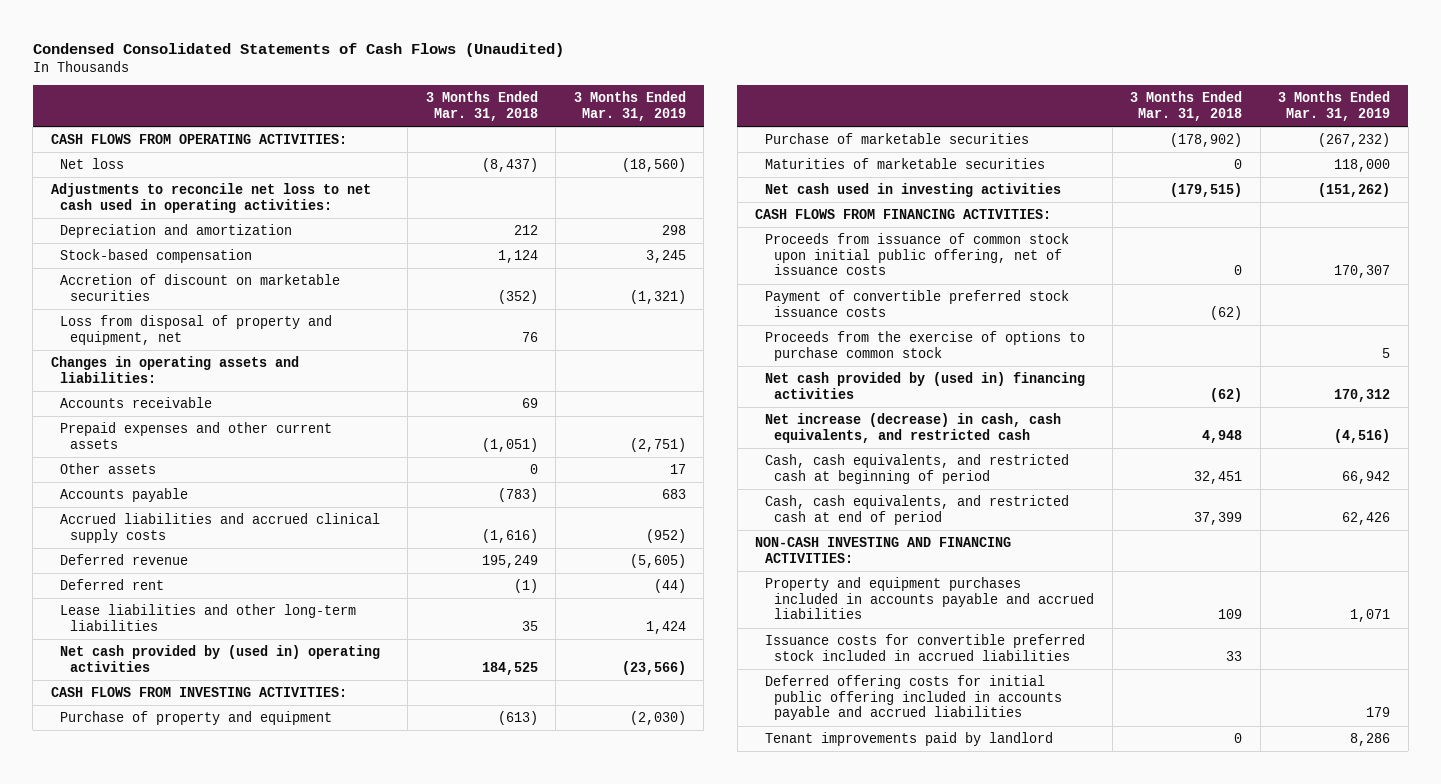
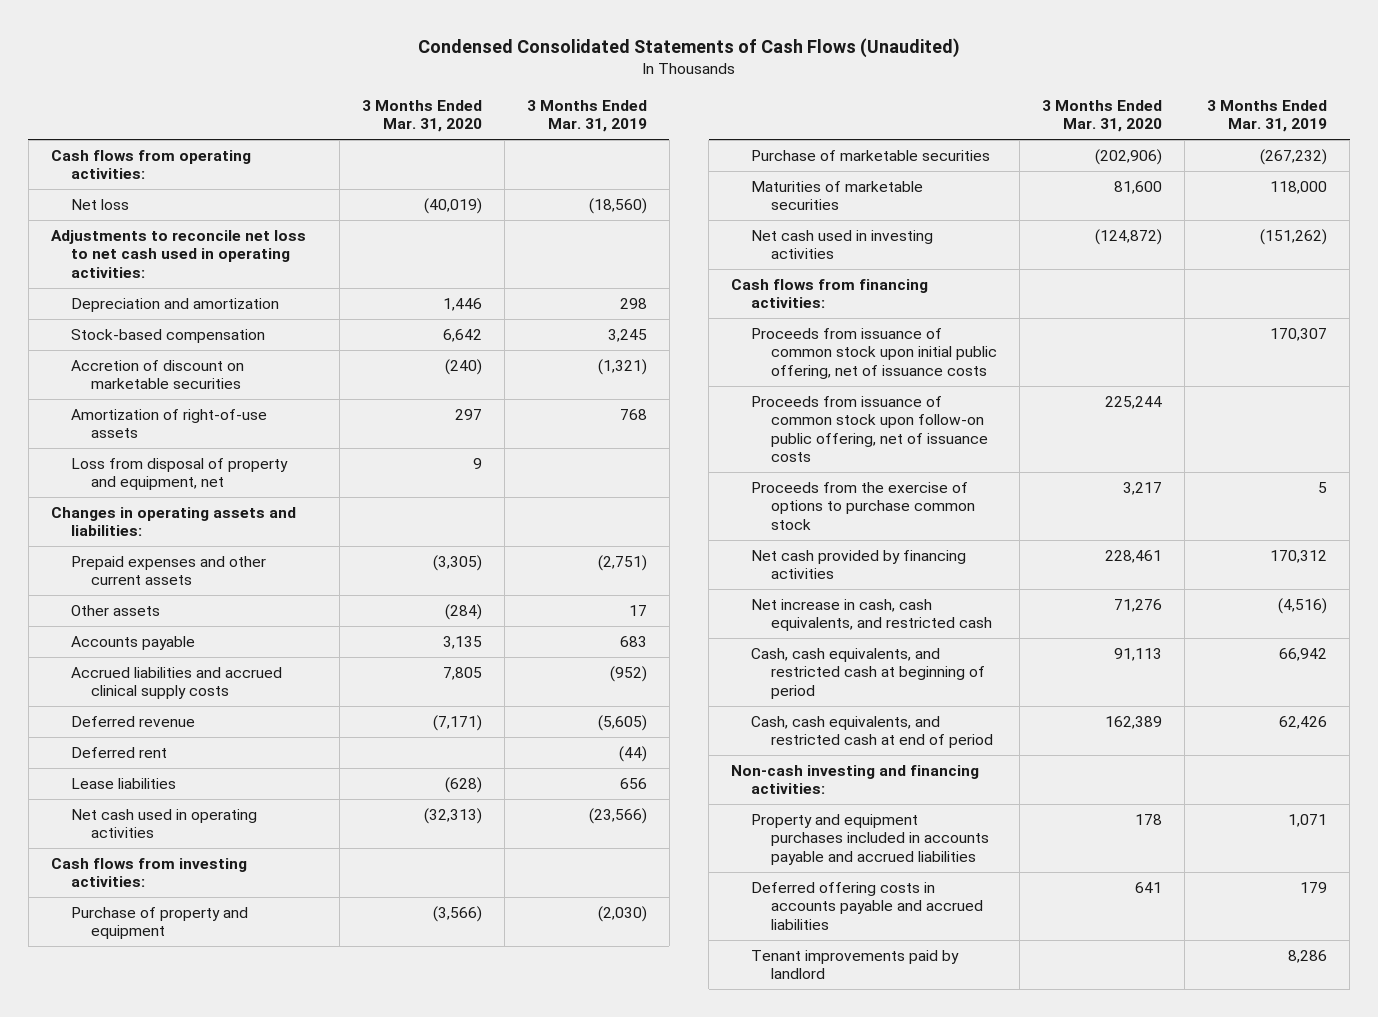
[425,91,538,121] 3 Months Ended Mar. 31, 2018 -> none
none -> [361,99,482,133] 3 Months Ended Mar. 31, 2020
[50,133,347,144] CASH FLOWS FROM OPERATING ACTIVITIES: -> [50,150,251,180] Cash flows from operating activities:
none -> [70,409,267,439] Amortization of right-of-use assets
[60,396,213,408] Accounts receivable -> none
[60,603,357,631] Lease liabilities and other long-term liabilities -> none
none -> [70,778,176,790] Lease liabilities
[60,644,381,672] Net cash provided by (used in) operating activities -> [70,809,257,839] Net cash used in operating activities
[50,686,347,697] CASH FLOWS FROM INVESTING ACTIVITIES: -> [50,858,247,888] Cash flows from investing activities:
[755,208,1052,219] CASH FLOWS FROM FINANCING ACTIVITIES: -> [731,279,929,309] Cash flows from financing activities:
[764,289,1069,317] Payment of convertible preferred stock issuance costs -> none
none -> [751,396,989,463] Proceeds from issuance of common stock upon follow-on public offering, net of issuance costs
[764,371,1085,399] Net cash provided by (used in) financing activities -> [751,550,967,580] Net cash provided by financing activities
[764,412,1061,443] Net increase (decrease) in cash, cash equivalents, and restricted cash -> [751,599,993,632] Net increase in cash, cash equivalents, and restricted cash
[755,536,1012,563] NON-CASH INVESTING AND FINANCING ACTIVITIES: -> [731,765,980,795] Non-cash investing and financing activities:
[764,633,1085,661] Issuance costs for convertible preferred stock included in accrued liabilities -> none
[764,674,1063,721] Deferred offering costs for initial public offering included in accounts payable and accrued liabilities -> [751,882,984,930] Deferred offering costs in accounts payable and accrued liabilities

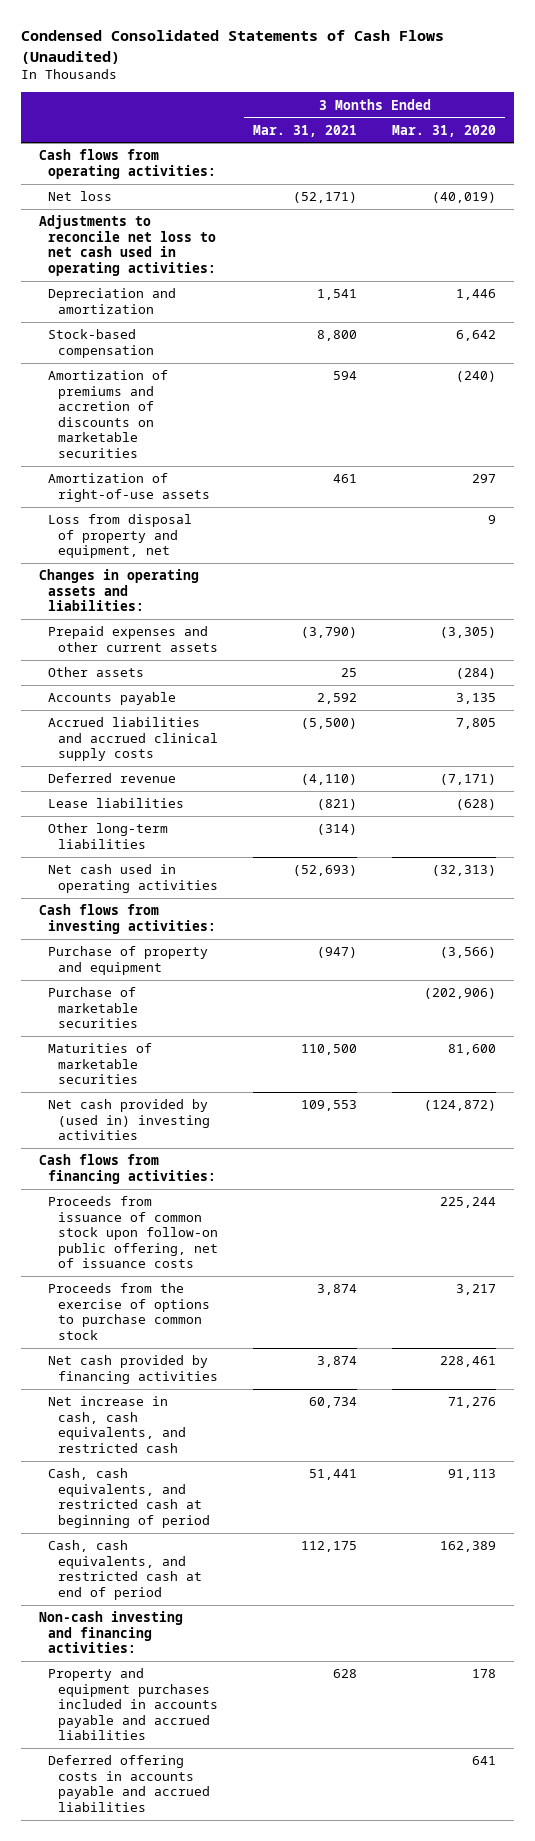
[526,99,647,133] 3 Months Ended Mar. 31, 2019 -> none
none -> [252,124,357,137] Mar. 31, 2021
[70,360,244,390] Accretion of discount on marketable securities -> [48,370,169,458] Amortization of premiums and accretion of discounts on marketable securities
[70,747,167,759] Deferred rent -> none
none -> [48,823,169,849] Other long-term liabilities
[751,230,934,260] Net cash used in investing activities -> [48,1099,210,1141] Net cash provided by (used in) investing activities
[751,328,998,379] Proceeds from issuance of common stock upon initial public offering, net of issuance costs -> none
[751,950,960,980] Tenant improvements paid by landlord -> none

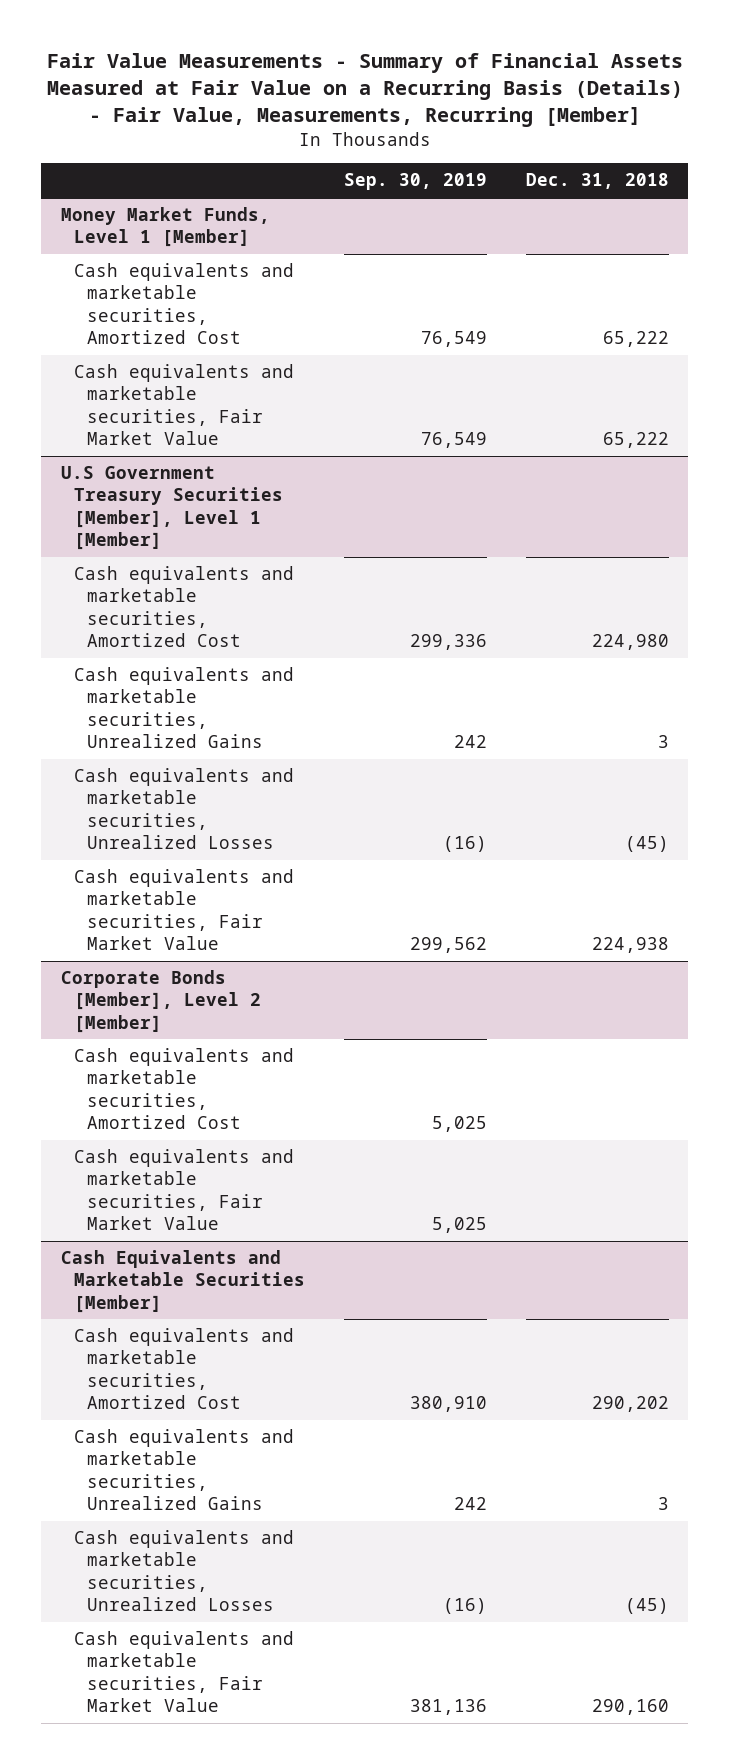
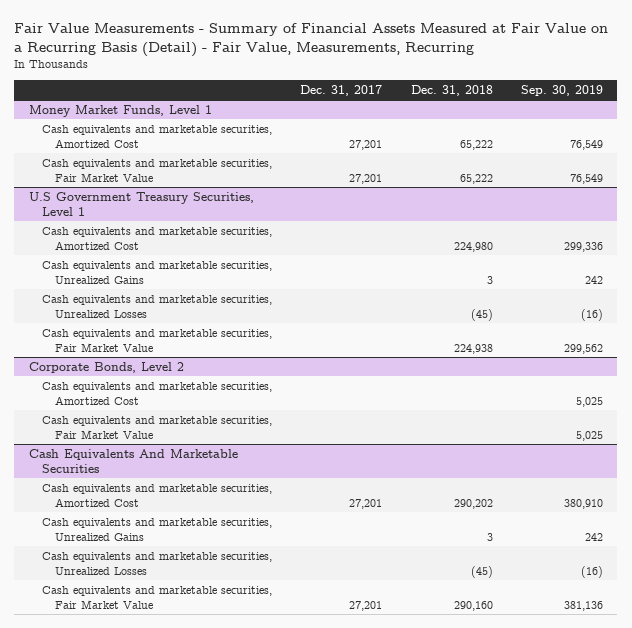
[46,53,683,128] Fair Value Measurements - Summary of Financial Assets Measured at Fair Value on a Recurring Basis (Details) - Fair Value, Measurements, Recurring [Member] -> [14,23,609,57] Fair Value Measurements - Summary of Financial Assets Measured at Fair Value on a Recurring Basis (Detail) - Fair Value, Measurements, Recurring
none -> [300,84,383,96] Dec. 31, 2017
[60,207,270,248] Money Market Funds, Level 1 [Member] -> [28,104,212,117] Money Market Funds, Level 1
[60,466,283,550] U.S Government Treasury Securities [Member], Level 1 [Member] -> [28,191,254,216] U.S Government Treasury Securities, Level 1
[60,970,261,1033] Corporate Bonds [Member], Level 2 [Member] -> [28,361,184,373] Corporate Bonds, Level 2
[60,1250,305,1313] Cash Equivalents and Marketable Securities [Member] -> [28,448,238,473] Cash Equivalents And Marketable Securities

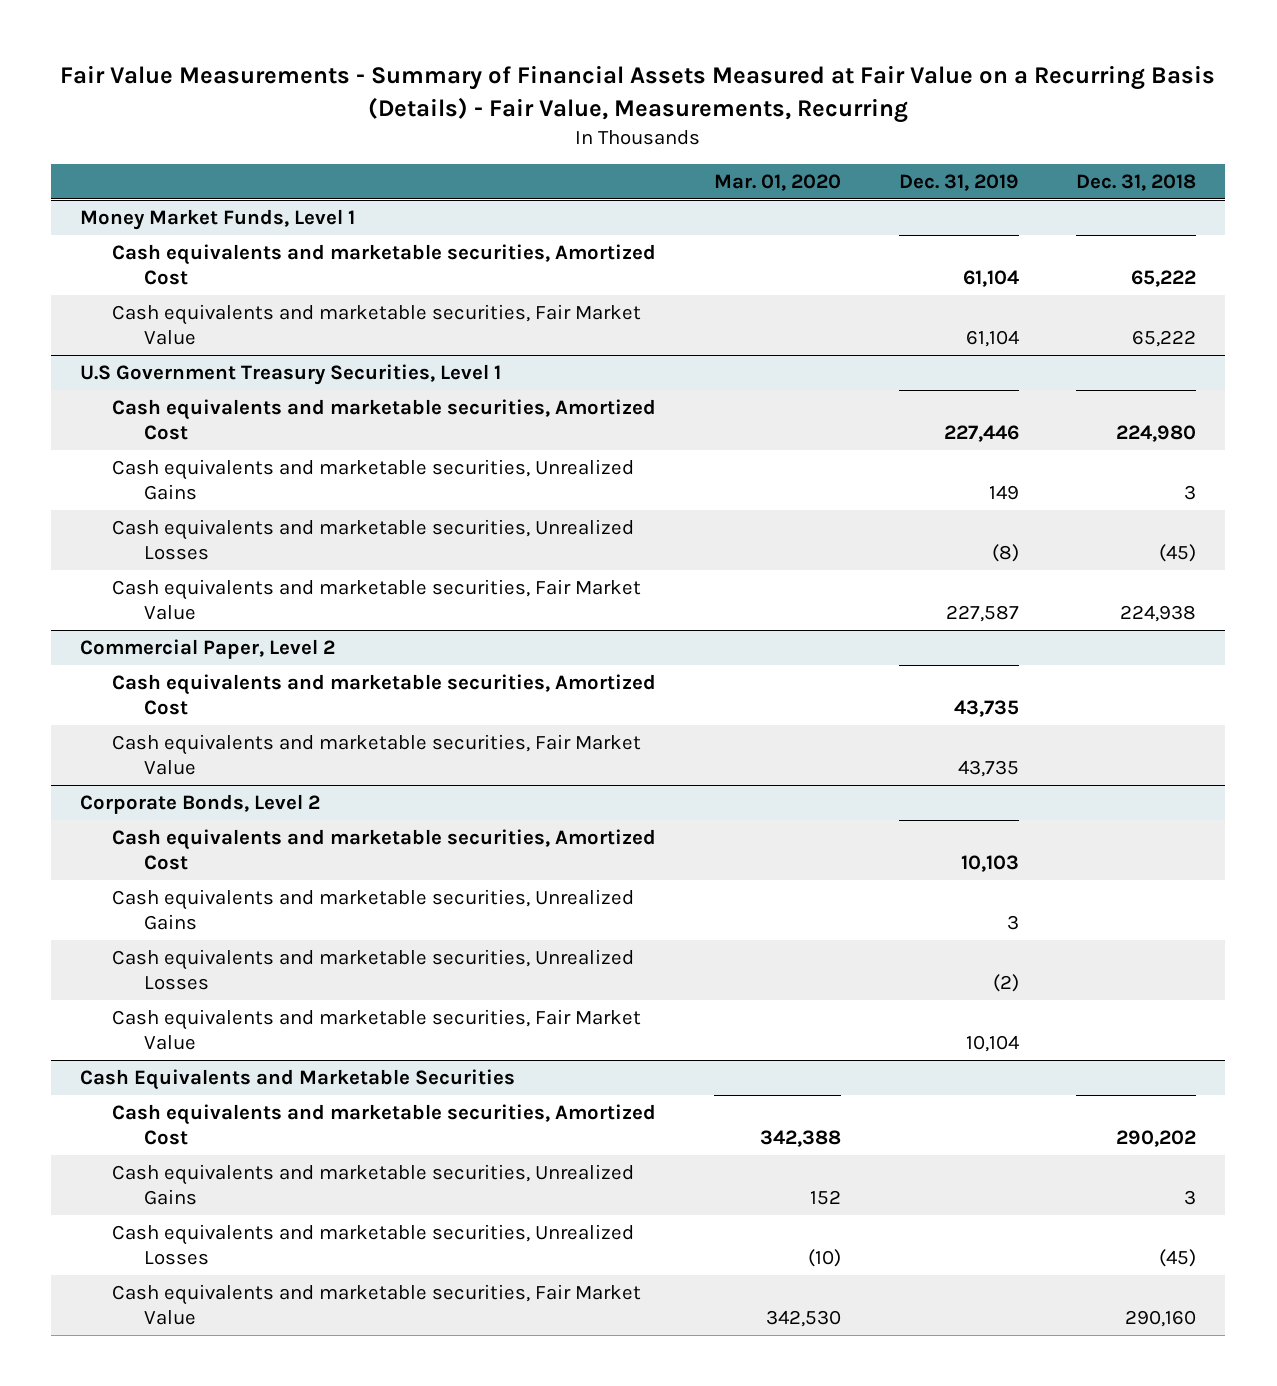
[14,23,609,57] Fair Value Measurements - Summary of Financial Assets Measured at Fair Value on a Recurring Basis (Detail) - Fair Value, Measurements, Recurring -> [60,65,1216,123] Fair Value Measurements - Summary of Financial Assets Measured at Fair Value on a Recurring Basis (Details) - Fair Value, Measurements, Recurring
[300,84,383,96] Dec. 31, 2017 -> none
[521,84,604,96] Sep. 30, 2019 -> none
none -> [714,174,842,192] Mar. 01, 2020
none -> [898,174,1019,192] Dec. 31, 2019
none -> [80,638,336,659] Commercial Paper, Level 2
none -> [112,673,657,716] Cash equivalents and marketable securities, Amortized Cost
none -> [112,733,642,776] Cash equivalents and marketable securities, Fair Market Value
none -> [112,888,635,931] Cash equivalents and marketable securities, Unrealized Gains
none -> [112,948,635,991] Cash equivalents and marketable securities, Unrealized Losses
[28,448,238,473] Cash Equivalents And Marketable Securities -> [80,1068,516,1090] Cash Equivalents and Marketable Securities

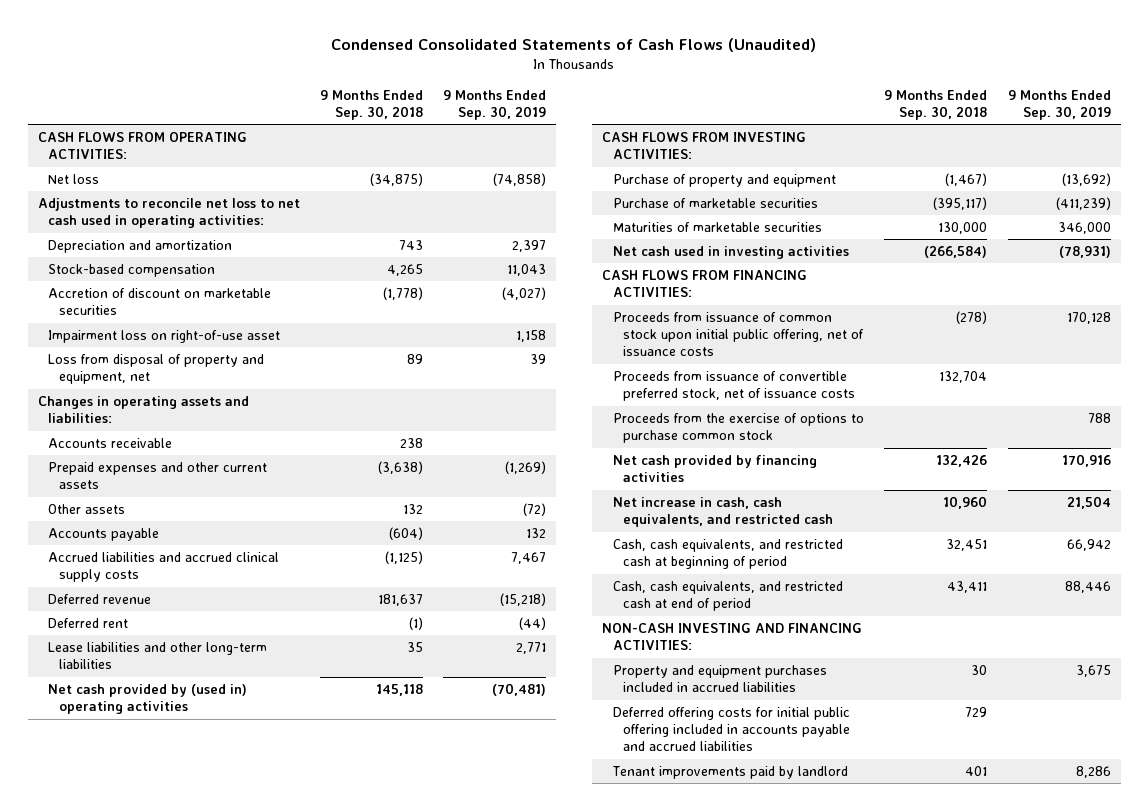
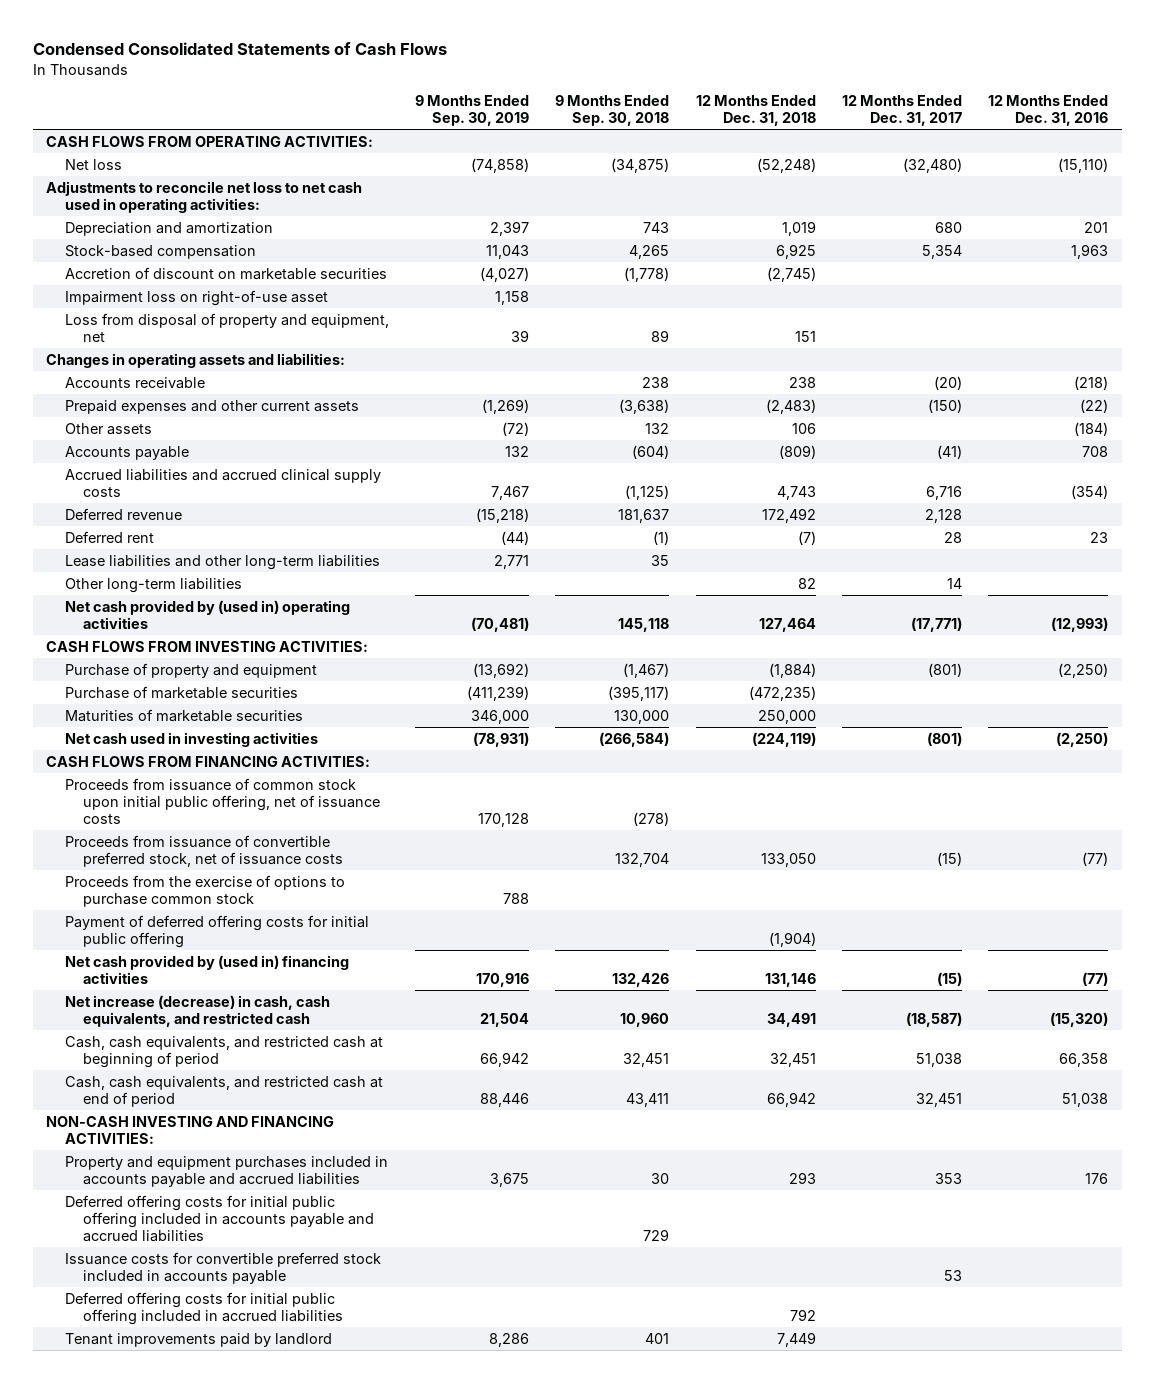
[331,37,817,52] Condensed Consolidated Statements of Cash Flows (Unaudited) -> [33,42,448,56] Condensed Consolidated Statements of Cash Flows
none -> [695,94,816,126] 12 Months Ended Dec. 31, 2018
none -> [842,94,963,126] 12 Months Ended Dec. 31, 2017
none -> [988,94,1109,126] 12 Months Ended Dec. 31, 2016
none -> [64,577,242,593] Other long-term liabilities
none -> [64,914,369,948] Payment of deferred offering costs for initial public offering
[612,455,817,483] Net cash provided by financing activities -> [64,954,349,984] Net cash provided by (used in) financing activities
[612,497,834,528] Net increase in cash, cash equivalents, and restricted cash -> [64,994,330,1027] Net increase (decrease) in cash, cash equivalents, and restricted cash
[612,665,827,693] Property and equipment purchases included in accrued liabilities -> [64,1155,388,1187] Property and equipment purchases included in accounts payable and accrued liabilities
none -> [64,1251,381,1284] Issuance costs for convertible preferred stock included in accounts payable
none -> [64,1291,344,1325] Deferred offering costs for initial public offering included in accrued liabilities

